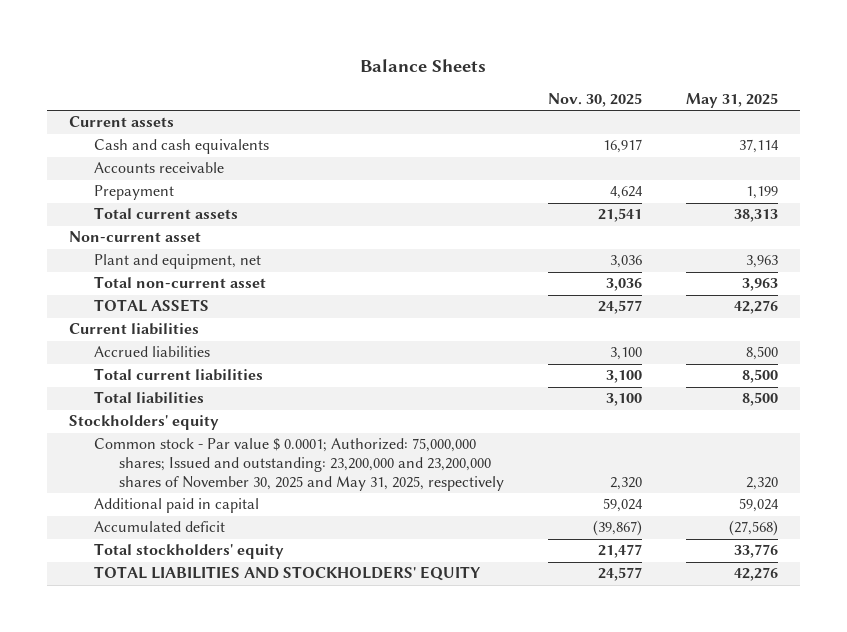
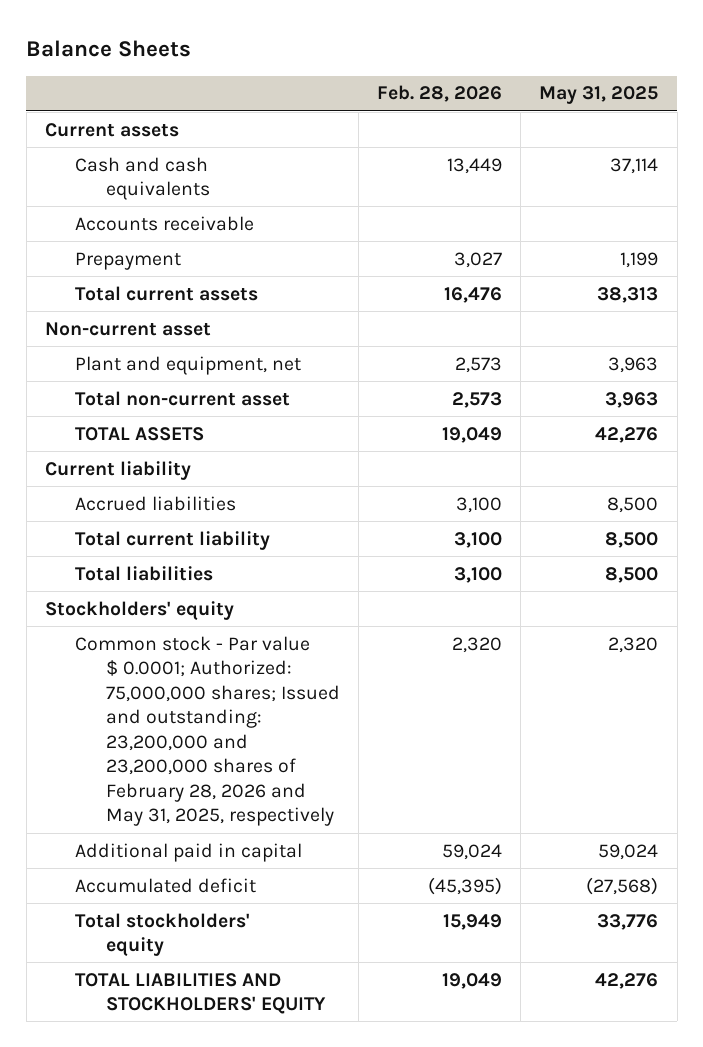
[547,93,642,108] Nov. 30, 2025 -> none
none -> [377,85,503,103] Feb. 28, 2026
[68,323,199,336] Current liabilities -> [44,460,191,480] Current liability
[93,368,263,382] Total current liabilities -> [75,530,271,550] Total current liability
[93,438,504,491] Common stock - Par value $ 0.0001; Authorized: 75,000,000 shares; Issued and outstanding: 23,200,000 and 23,200,000 shares of November 30, 2025 and May 31, 2025, respectively -> [75,635,340,827] Common stock - Par value $ 0.0001; Authorized: 75,000,000 shares; Issued and outstanding: 23,200,000 and 23,200,000 shares of February 28, 2026 and May 31, 2025, respectively

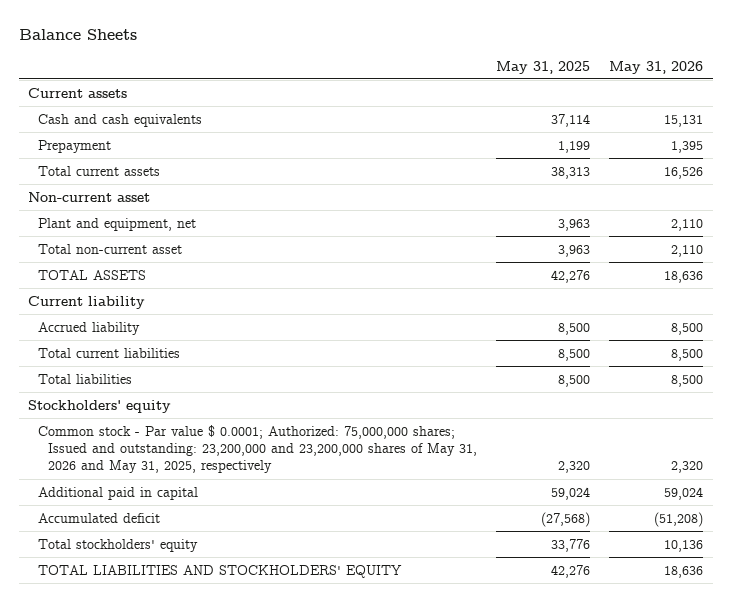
[377,85,503,103] Feb. 28, 2026 -> none
none -> [609,60,704,74] May 31, 2026
[75,215,255,231] Accounts receivable -> none
[75,495,237,511] Accrued liabilities -> [38,321,141,335] Accrued liability
[75,530,271,550] Total current liability -> [38,347,181,358] Total current liabilities
[75,635,340,827] Common stock - Par value $ 0.0001; Authorized: 75,000,000 shares; Issued and outstanding: 23,200,000 and 23,200,000 shares of February 28, 2026 and May 31, 2025, respectively -> [38,424,477,474] Common stock - Par value $ 0.0001; Authorized: 75,000,000 shares; Issued and outstanding: 23,200,000 and 23,200,000 shares of May 31, 2026 and May 31, 2025, respectively

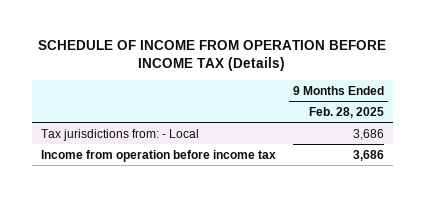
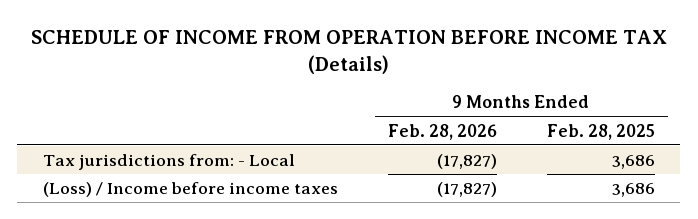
none -> [387,123,497,140] Feb. 28, 2026
[40,149,276,162] Income from operation before income tax -> [42,182,338,198] (Loss) / Income before income taxes

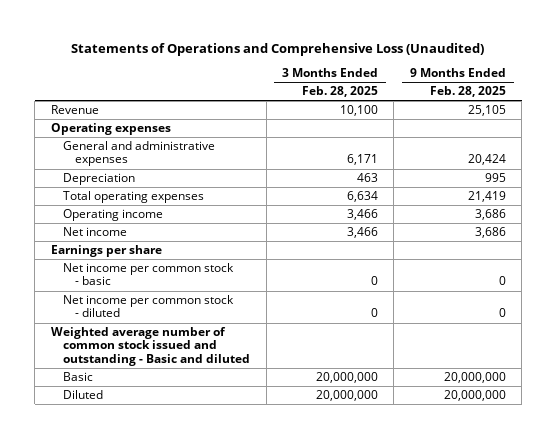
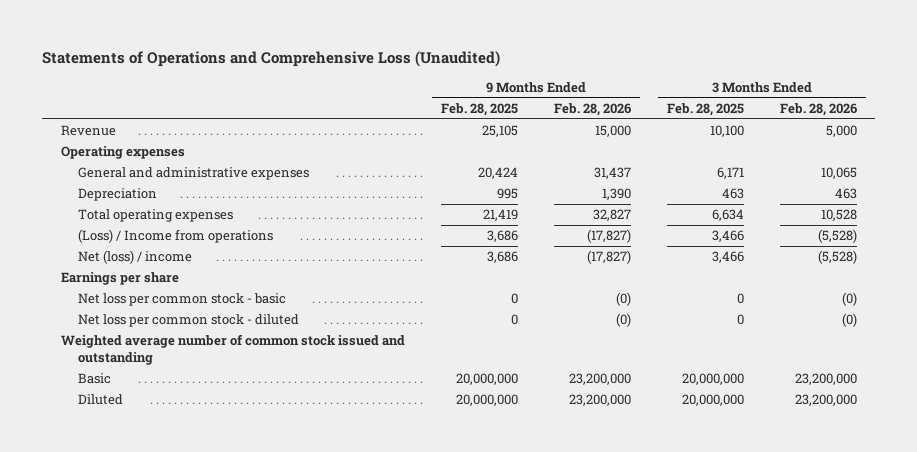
none -> [553,102,631,116] Feb. 28, 2026
none -> [779,102,857,116] Feb. 28, 2026
[63,209,164,222] Operating income -> [77,229,273,244] (Loss) / Income from operations
[63,227,128,237] Net income -> [77,250,192,265] Net (loss) / income
[63,263,235,286] Net income per common stock - basic -> [77,293,286,307] Net loss per common stock - basic
[63,295,235,318] Net income per common stock - diluted -> [77,314,299,328] Net loss per common stock - diluted
[50,327,251,366] Weighted average number of common stock issued and outstanding - Basic and diluted -> [60,334,405,365] Weighted average number of common stock issued and outstanding

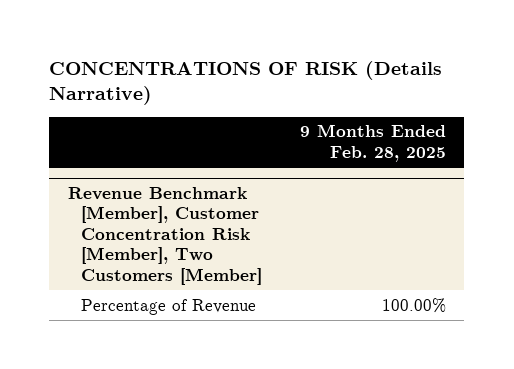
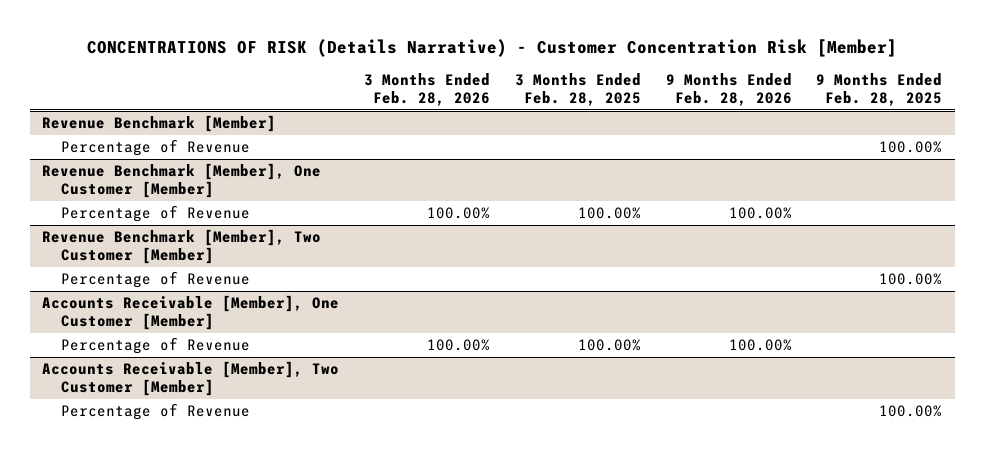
[49,60,443,106] CONCENTRATIONS OF RISK (Details Narrative) -> [87,39,898,58] CONCENTRATIONS OF RISK (Details Narrative) - Customer Concentration Risk [Member]
none -> [364,73,491,106] 3 Months Ended Feb. 28, 2026
none -> [514,73,641,106] 3 Months Ended Feb. 28, 2025
none -> [665,73,792,106] 9 Months Ended Feb. 28, 2026
[67,187,263,285] Revenue Benchmark [Member], Customer Concentration Risk [Member], Two Customers [Member] -> none
none -> [42,115,277,133] Revenue Benchmark [Member]
none -> [42,163,322,198] Revenue Benchmark [Member], One Customer [Member]
none -> [61,205,251,223] Percentage of Revenue
none -> [42,229,322,264] Revenue Benchmark [Member], Two Customer [Member]
none -> [61,271,251,289] Percentage of Revenue
none -> [42,295,340,330] Accounts Receivable [Member], One Customer [Member]
none -> [61,337,251,355] Percentage of Revenue
none -> [42,361,340,396] Accounts Receivable [Member], Two Customer [Member]
none -> [61,403,251,421] Percentage of Revenue

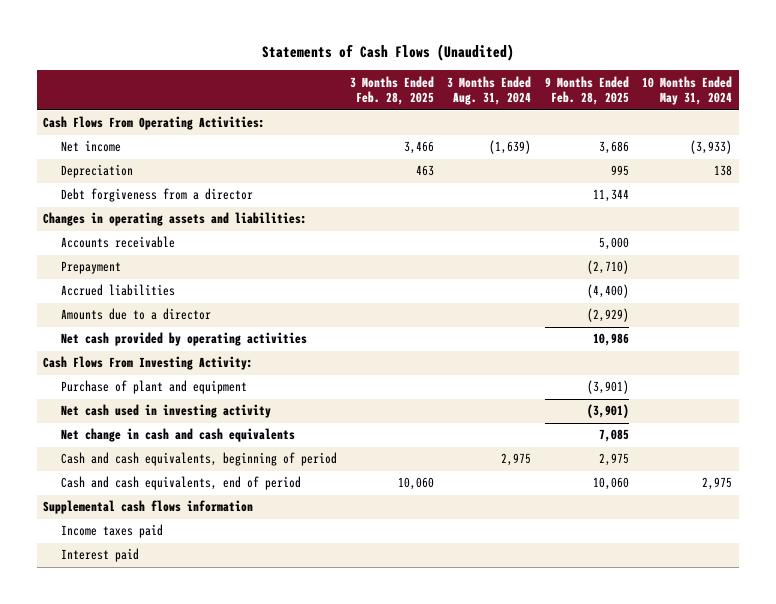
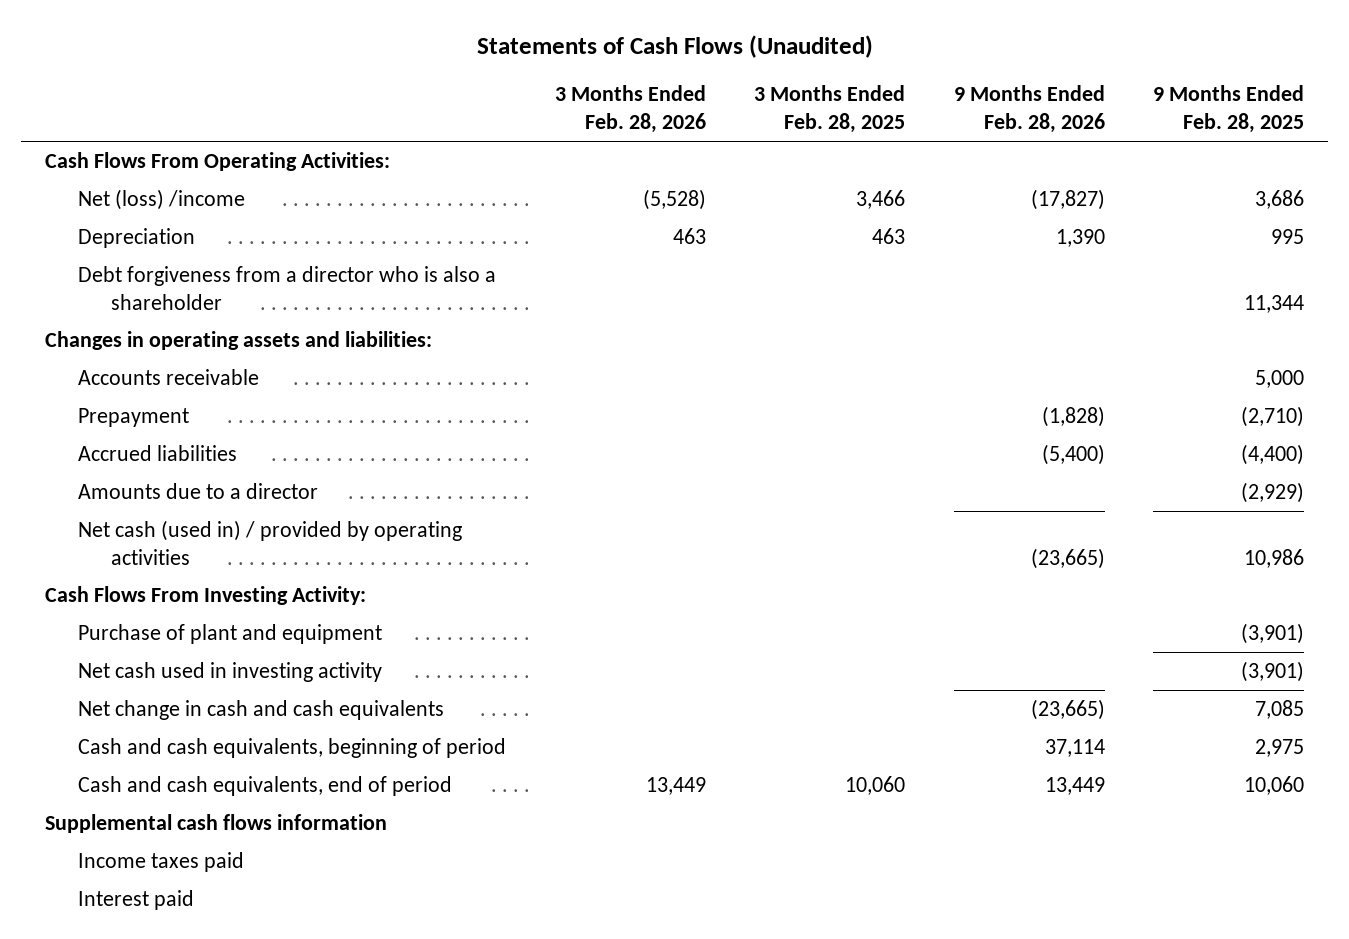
[447,75,532,106] 3 Months Ended Aug. 31, 2024 -> none
[642,75,733,106] 10 Months Ended May 31, 2024 -> none
none -> [554,85,706,134] 3 Months Ended Feb. 28, 2026
none -> [953,85,1105,134] 9 Months Ended Feb. 28, 2026
[60,140,121,153] Net income -> [78,188,246,210] Net (loss) /income
[60,188,253,203] Debt forgiveness from a director -> [78,265,497,310] Debt forgiveness from a director who is also a shareholder
[60,332,307,347] Net cash provided by operating activities -> [78,519,463,565] Net cash (used in) / provided by operating activities

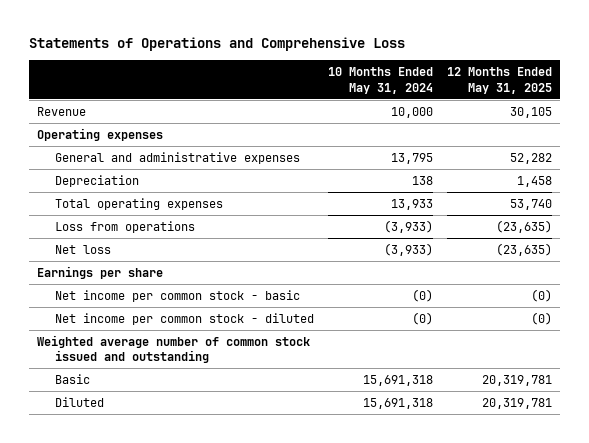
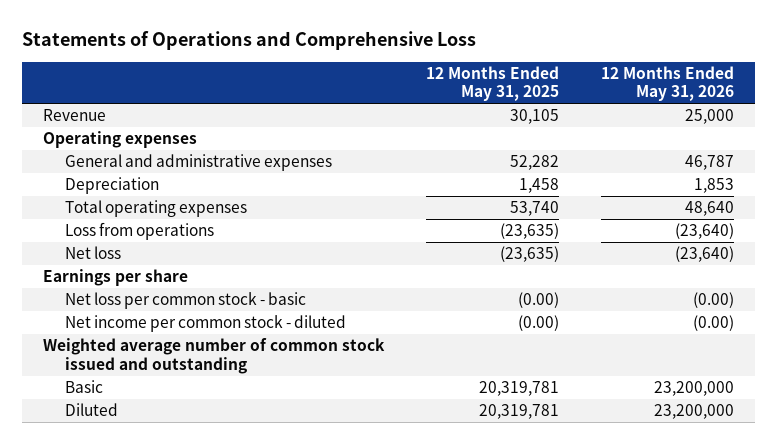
[328,67,434,94] 10 Months Ended May 31, 2024 -> none
none -> [601,65,735,102] 12 Months Ended May 31, 2026
[54,289,300,302] Net income per common stock - basic -> [64,292,306,310] Net loss per common stock - basic
[531,288,553,302] (0) -> [518,292,560,309] (0.00)
[531,311,553,325] (0) -> [518,315,560,332] (0.00)

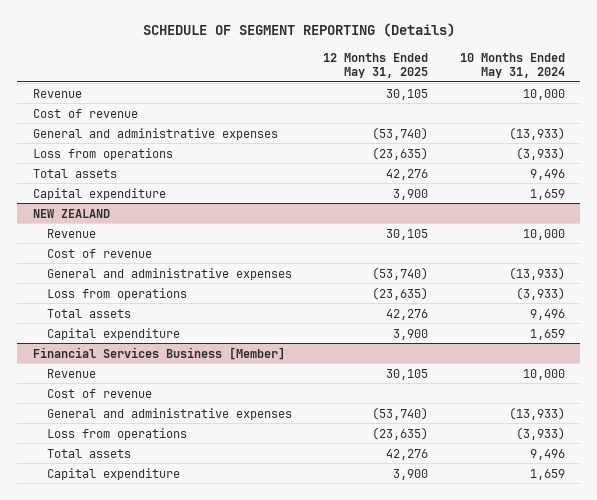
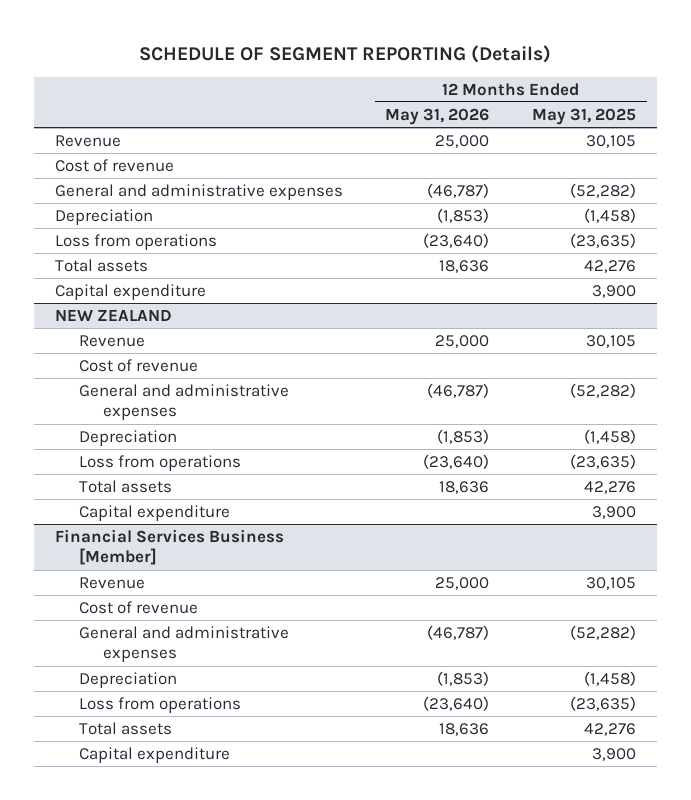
[459,53,565,79] 10 Months Ended May 31, 2024 -> none
none -> [385,107,490,125] May 31, 2026
[372,126,429,140] (53,740) -> [570,182,637,198] (52,282)
none -> [54,208,153,225] Depreciation
[372,266,429,280] (53,740) -> [570,382,637,398] (52,282)
none -> [79,429,178,446] Depreciation
[372,406,429,420] (53,740) -> [570,624,637,640] (52,282)
none -> [79,671,178,688] Depreciation

